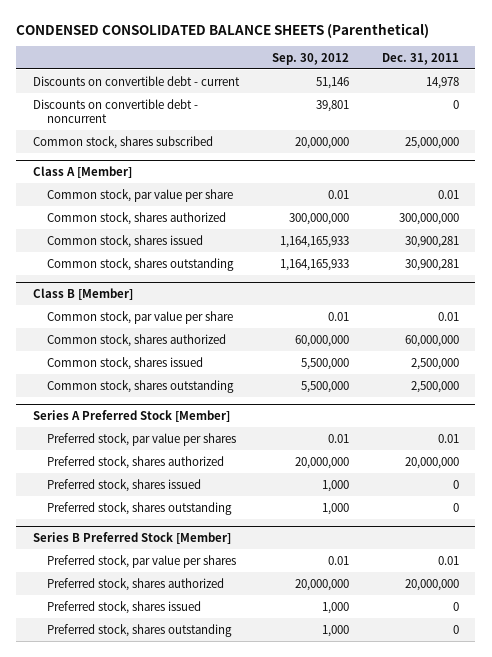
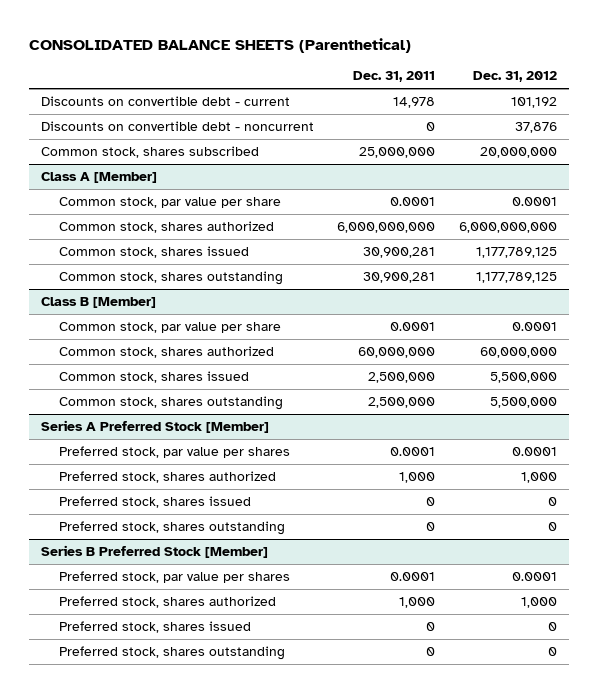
[16,22,430,38] CONDENSED CONSOLIDATED BALANCE SHEETS (Parenthetical) -> [28,37,411,53] CONSOLIDATED BALANCE SHEETS (Parenthetical)
[271,52,349,65] Sep. 30, 2012 -> none
none -> [472,71,557,83] Dec. 31, 2012
[437,189,459,199] 0.01 -> [390,196,436,206] 0.0001
[398,212,459,225] 300,000,000 -> [337,221,436,233] 6,000,000,000
[437,311,459,321] 0.01 -> [390,321,436,331] 0.0001
[437,433,459,443] 0.01 -> [390,446,436,456] 0.0001
[404,456,459,469] 20,000,000 -> [399,471,436,483] 1,000
[437,555,459,565] 0.01 -> [390,571,436,581] 0.0001
[404,578,459,591] 20,000,000 -> [399,596,436,608] 1,000

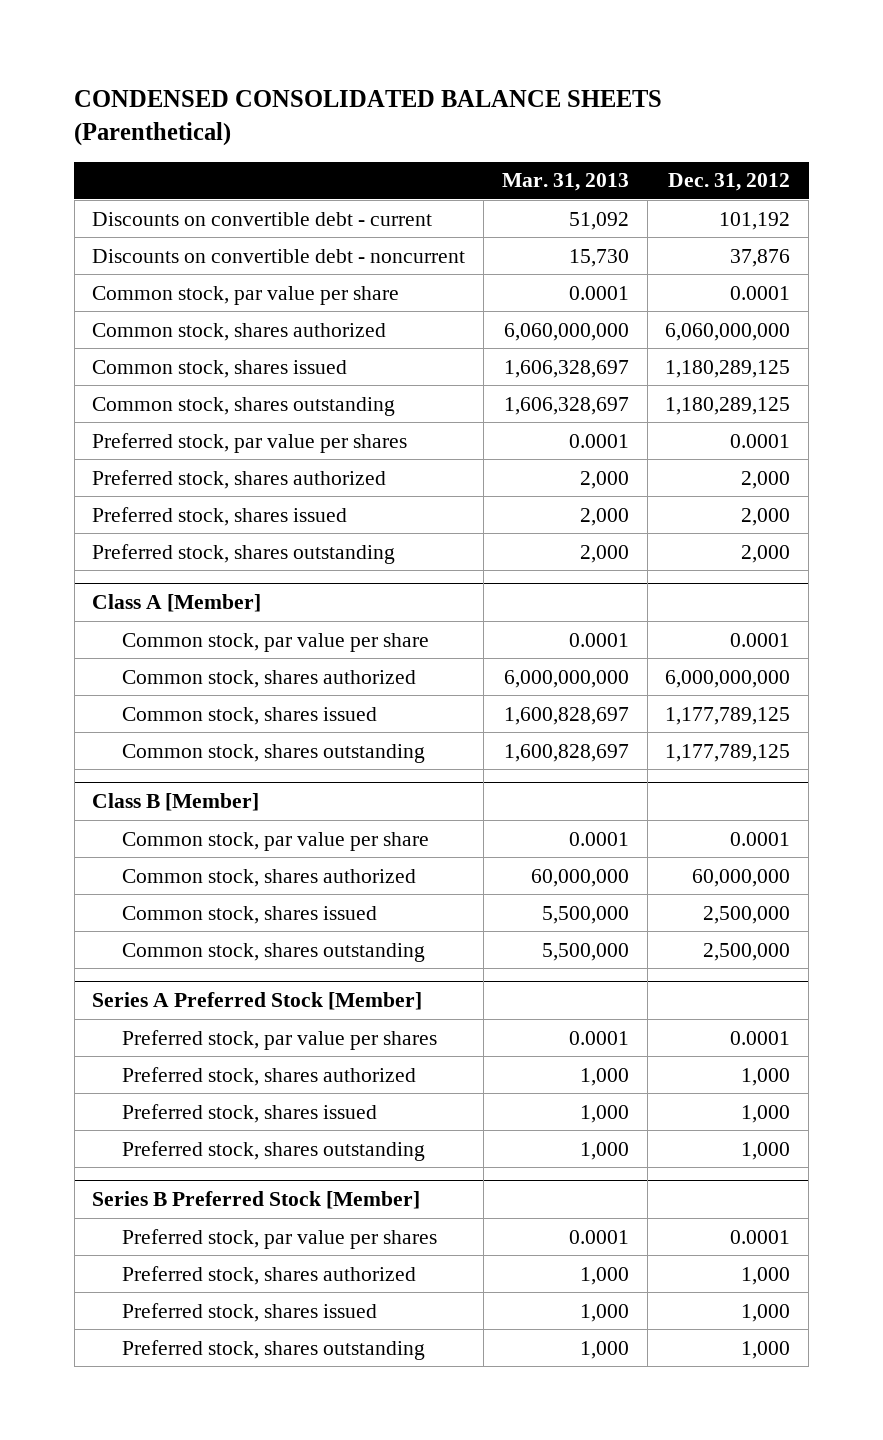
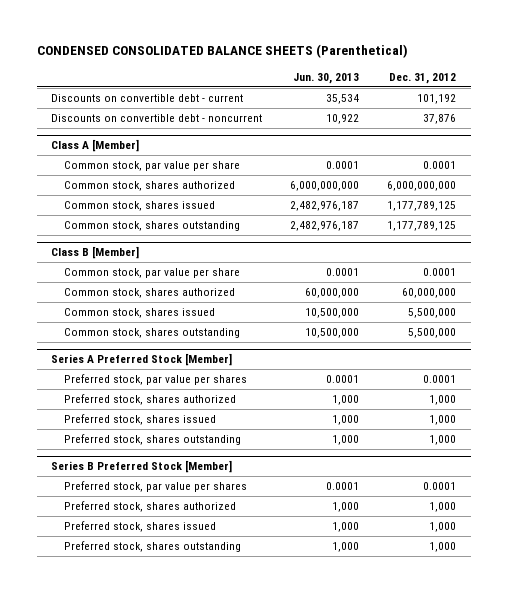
[501,173,629,192] Mar. 31, 2013 -> none
none -> [293,72,360,84] Jun. 30, 2013
[92,285,400,305] Common stock, par value per share -> none
[92,322,387,341] Common stock, shares authorized -> none
[92,359,348,378] Common stock, shares issued -> none
[92,396,396,416] Common stock, shares outstanding -> none
[92,432,408,453] Preferred stock, par value per shares -> none
[92,469,387,489] Preferred stock, shares authorized -> none
[92,506,348,526] Preferred stock, shares issued -> none
[92,543,396,564] Preferred stock, shares outstanding -> none
[703,905,791,924] 2,500,000 -> [408,308,457,319] 5,500,000
[703,942,791,961] 2,500,000 -> [408,328,457,339] 5,500,000

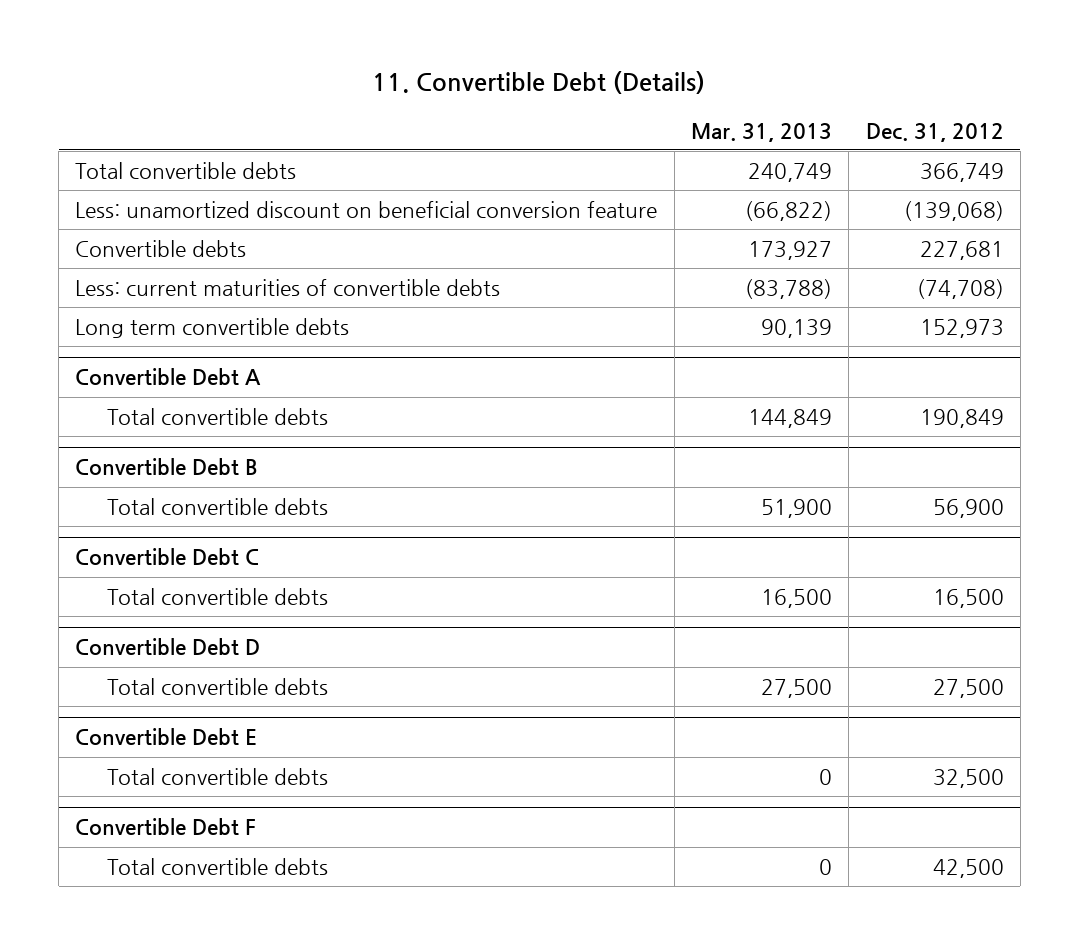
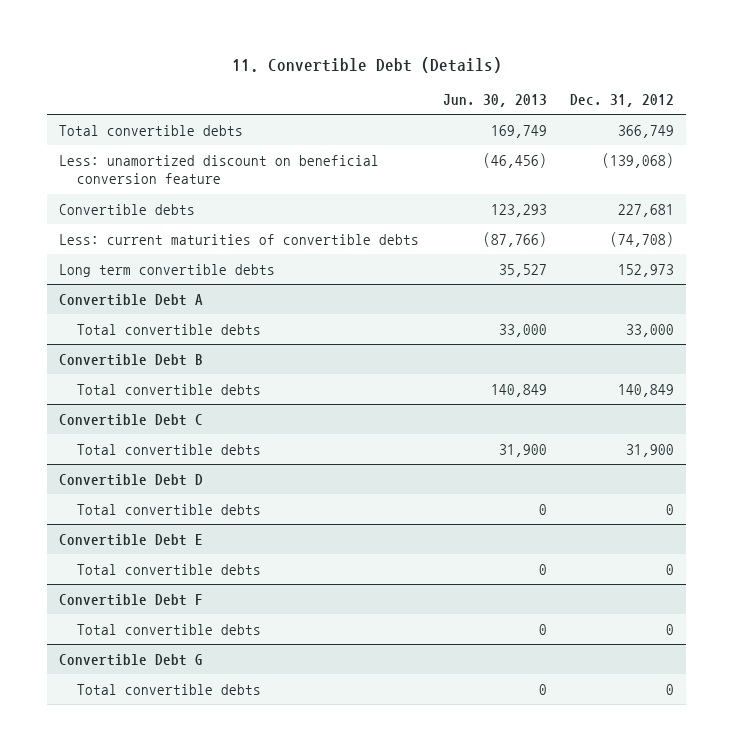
[690,122,832,142] Mar. 31, 2013 -> none
none -> [442,93,547,107] Jun. 30, 2013
[919,408,1004,428] 190,849 -> [626,323,675,337] 33,000
[932,498,1004,518] 56,900 -> [618,383,675,397] 140,849
[932,588,1004,608] 16,500 -> [626,443,675,457] 31,900
[932,678,1004,698] 27,500 -> [666,503,675,515] 0
[932,768,1004,788] 32,500 -> [666,563,675,575] 0
[932,858,1004,878] 42,500 -> [666,623,675,635] 0
none -> [58,653,203,666] Convertible Debt G
none -> [76,683,261,695] Total convertible debts

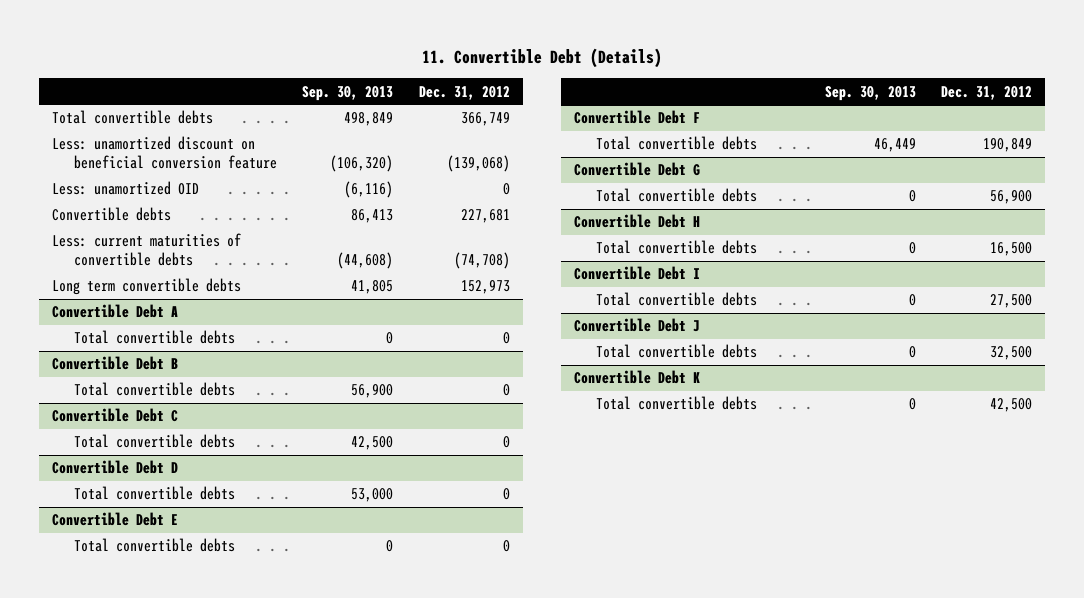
[442,93,547,107] Jun. 30, 2013 -> none
none -> [302,85,394,101] Sep. 30, 2013
none -> [51,181,199,196] Less: unamortized OID
[626,323,675,337] 33,000 -> [502,332,510,345] 0
[618,383,675,397] 140,849 -> [502,384,510,397] 0
[626,443,675,457] 31,900 -> [502,436,510,449] 0
[666,623,675,635] 0 -> [983,138,1033,153] 190,849
[666,683,675,695] 0 -> [990,190,1033,205] 56,900
none -> [573,214,700,229] Convertible Debt H
none -> [596,240,758,255] Total convertible debts
none -> [573,266,700,281] Convertible Debt I
none -> [596,292,758,307] Total convertible debts
none -> [573,318,700,333] Convertible Debt J
none -> [596,344,758,359] Total convertible debts
none -> [573,370,700,385] Convertible Debt K
none -> [596,396,758,411] Total convertible debts

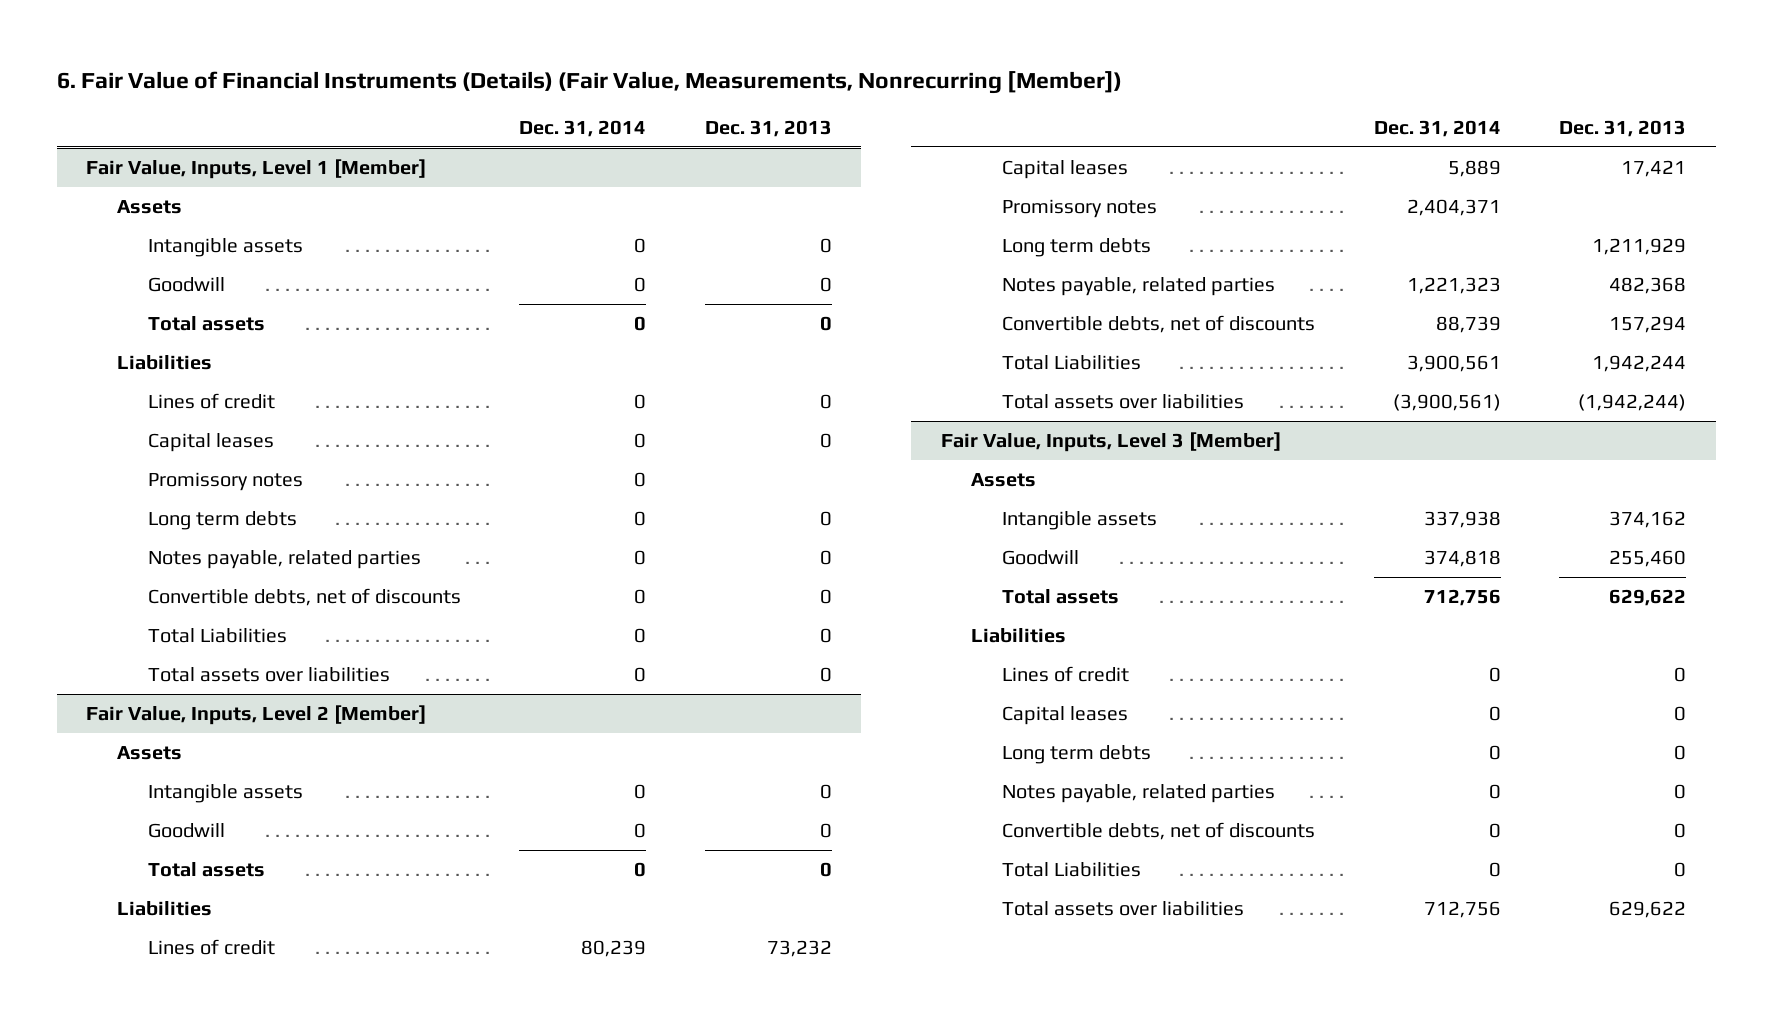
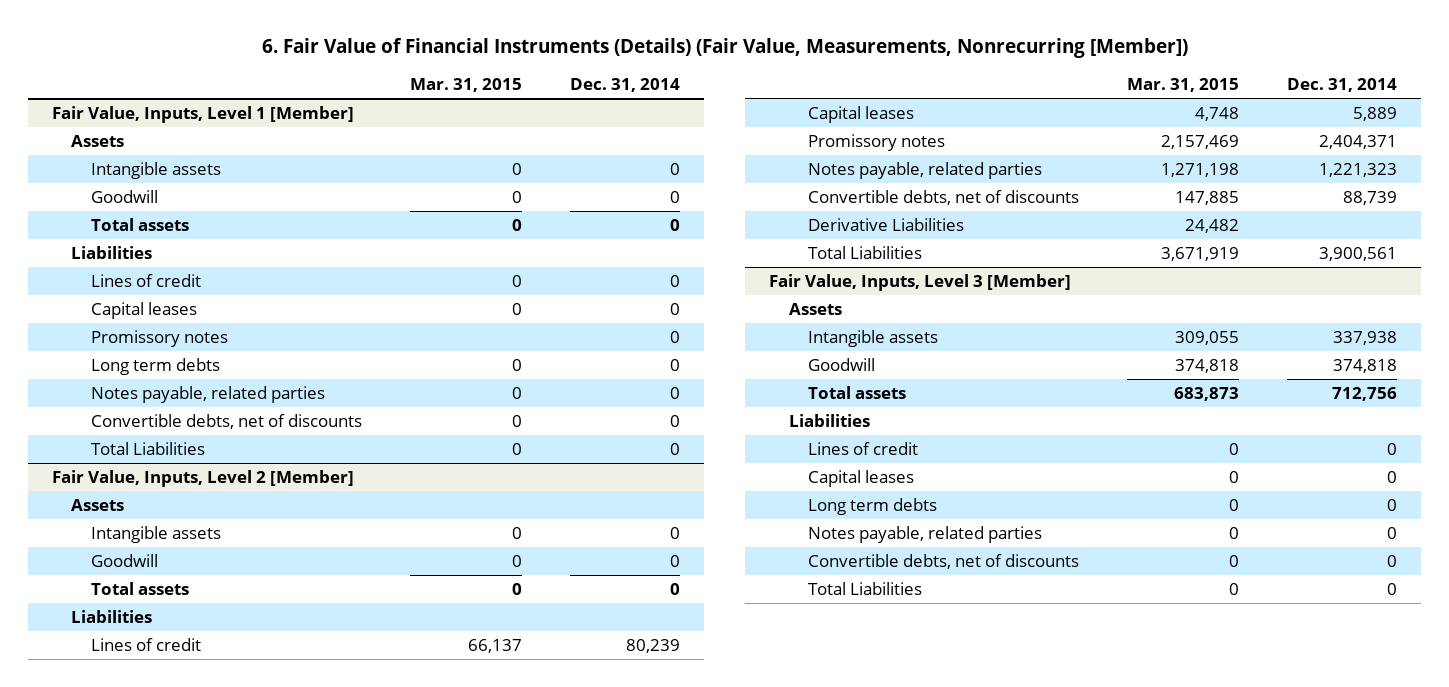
[704,119,832,137] Dec. 31, 2013 -> none
none -> [410,77,523,92] Mar. 31, 2015
[147,666,390,682] Total assets over liabilities -> none
[1002,237,1152,257] Long term debts -> none
none -> [807,218,964,232] Derivative Liabilities
[1002,393,1245,409] Total assets over liabilities -> none
[1002,900,1245,916] Total assets over liabilities -> none

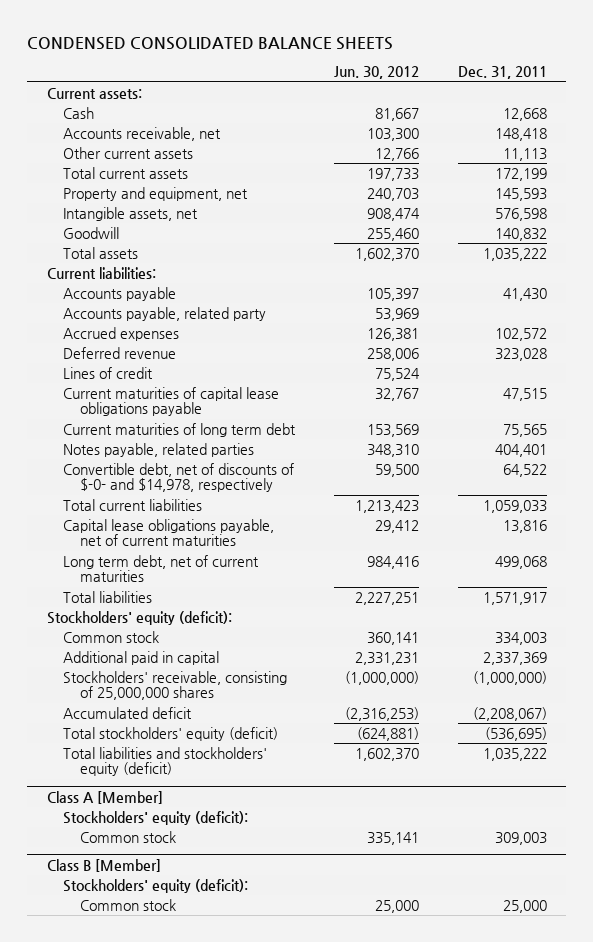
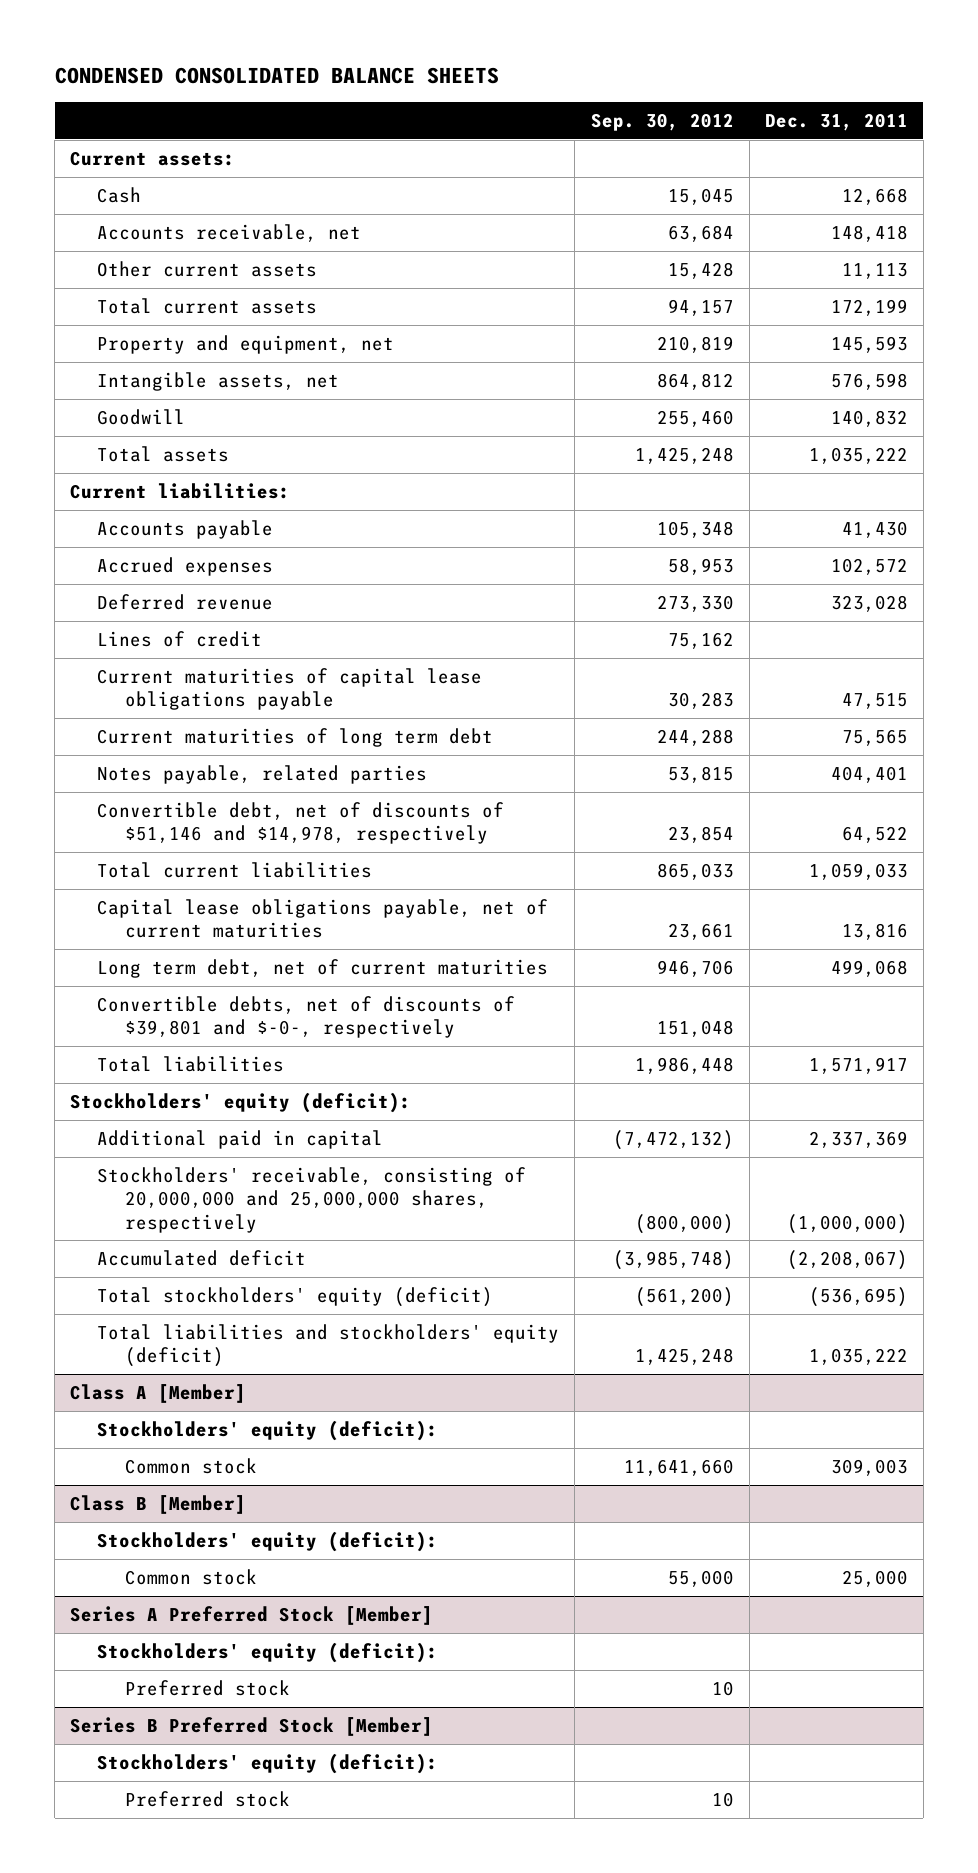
[334,66,420,80] Jun. 30, 2012 -> none
none -> [590,112,734,131] Sep. 30, 2012
[63,306,267,321] Accounts payable, related party -> none
[63,462,295,493] Convertible debt, net of discounts of $-0- and $14,978, respectively -> [97,801,505,845] Convertible debt, net of discounts of $51,146 and $14,978, respectively
none -> [97,995,516,1039] Convertible debts, net of discounts of $39,801 and $-0-, respectively
[63,630,160,643] Common stock -> none
[63,670,288,701] Stockholders' receivable, consisting of 25,000,000 shares -> [97,1166,527,1233] Stockholders' receivable, consisting of 20,000,000 and 25,000,000 shares, respectively
none -> [70,1605,434,1625] Series A Preferred Stock [Member]
none -> [97,1641,439,1663] Stockholders' equity (deficit):
none -> [124,1679,290,1696] Preferred stock
none -> [70,1716,434,1736] Series B Preferred Stock [Member]
none -> [97,1752,439,1774] Stockholders' equity (deficit):
none -> [124,1790,290,1807] Preferred stock

